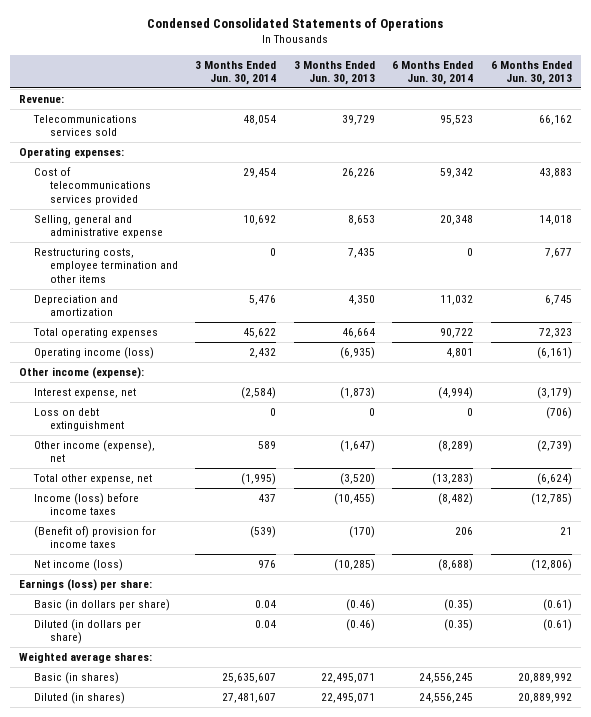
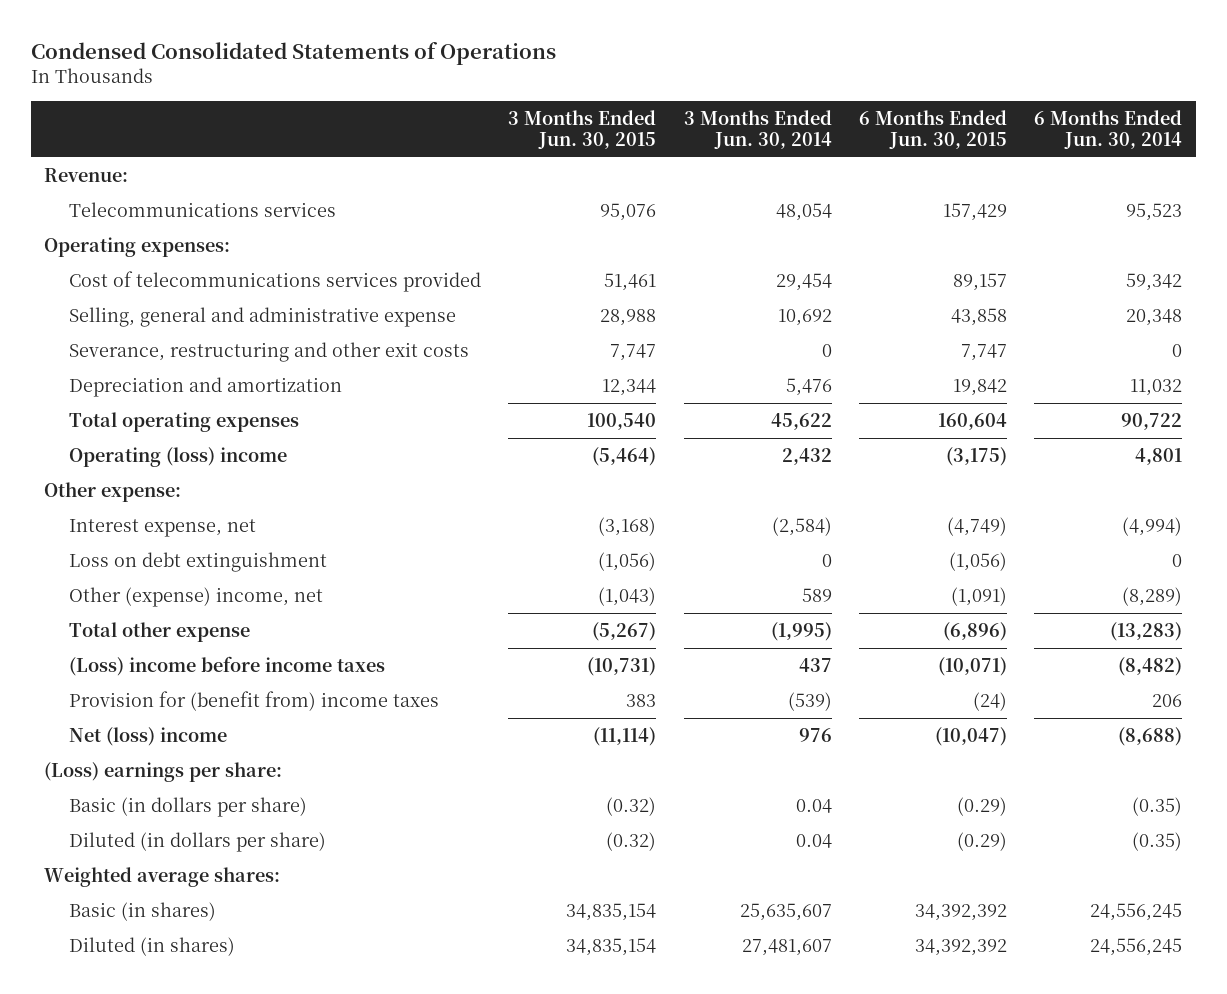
[293,60,375,85] 3 Months Ended Jun. 30, 2013 -> none
[490,60,572,85] 6 Months Ended Jun. 30, 2013 -> none
none -> [508,109,657,149] 3 Months Ended Jun. 30, 2015
none -> [859,109,1008,149] 6 Months Ended Jun. 30, 2015
[33,115,138,137] Telecommunications services sold -> [68,201,336,217] Telecommunications services
[34,248,178,283] Restructuring costs, employee termination and other items -> [68,341,469,362] Severance, restructuring and other exit costs
[34,347,155,360] Operating income (loss) -> [68,446,287,467] Operating (loss) income
[18,367,144,380] Other income (expense): -> [44,481,182,502] Other expense:
[34,440,156,463] Other income (expense), net -> [68,586,323,607] Other (expense) income, net
[33,474,153,485] Total other expense, net -> [68,621,250,642] Total other expense
[34,493,140,516] Income (loss) before income taxes -> [68,655,385,676] (Loss) income before income taxes
[34,526,157,549] (Benefit of) provision for income taxes -> [68,690,439,711] Provision for (benefit from) income taxes
[34,559,124,572] Net income (loss) -> [68,726,227,746] Net (loss) income
[18,579,152,592] Earnings (loss) per share: -> [44,761,283,782] (Loss) earnings per share:

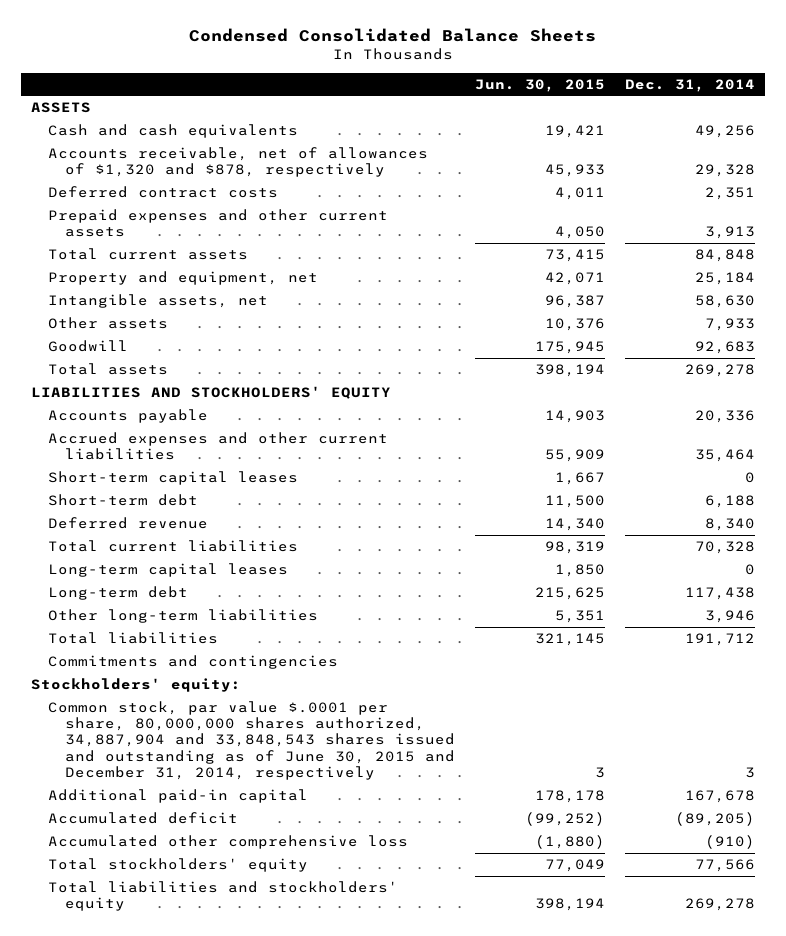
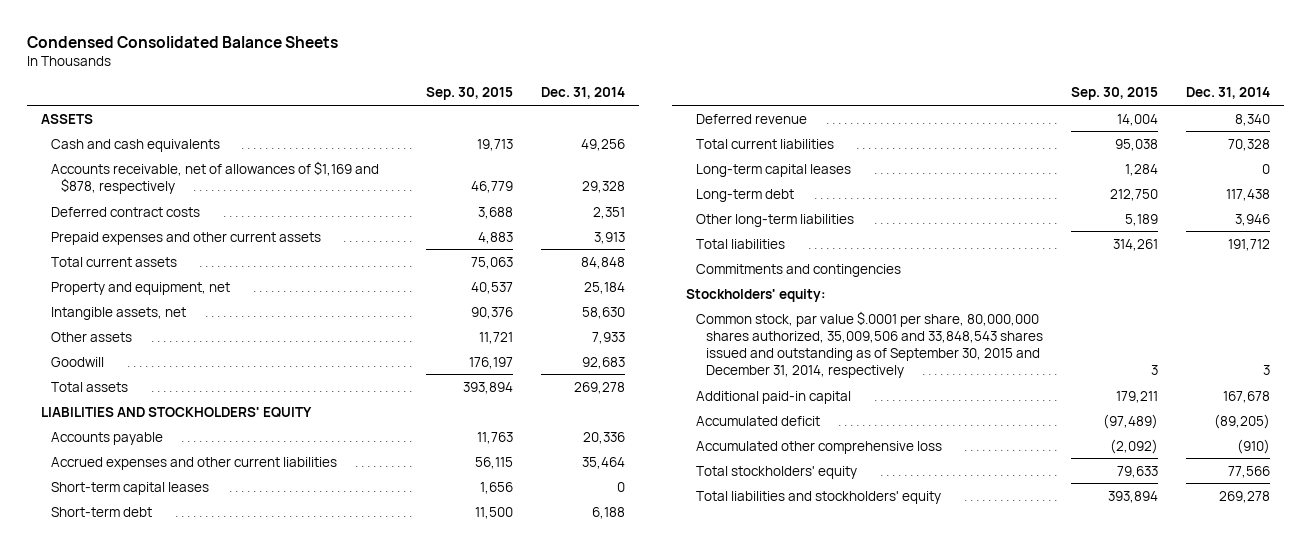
[475,78,606,92] Jun. 30, 2015 -> none
none -> [425,87,513,101] Sep. 30, 2015
[48,146,429,178] Accounts receivable, net of allowances of $1,320 and $878, respectively -> [50,160,379,194] Accounts receivable, net of allowances of $1,169 and $878, respectively
[48,700,456,780] Common stock, par value $.0001 per share, 80,000,000 shares authorized, 34,887,904 and 33,848,543 shares issued and outstanding as of June 30, 2015 and December 31, 2014, respectively -> [696,310,1044,379] Common stock, par value $.0001 per share, 80,000,000 shares authorized, 35,009,506 and 33,848,543 shares issued and outstanding as of September 30, 2015 and December 31, 2014, respectively

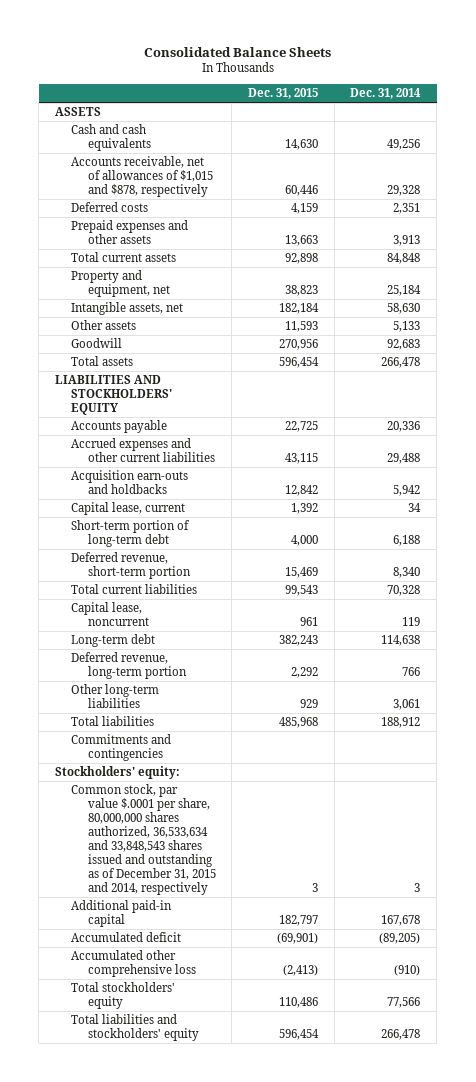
[26,35,338,48] Condensed Consolidated Balance Sheets -> [143,46,331,57] Consolidated Balance Sheets
[425,87,513,101] Sep. 30, 2015 -> none
none -> [248,88,319,100] Dec. 31, 2015
[50,160,379,194] Accounts receivable, net of allowances of $1,169 and $878, respectively -> [71,156,213,198] Accounts receivable, net of allowances of $1,015 and $878, respectively
[50,206,200,217] Deferred contract costs -> [71,202,149,213] Deferred costs
[50,231,321,245] Prepaid expenses and other current assets -> [71,220,189,245] Prepaid expenses and other assets
[591,331,625,344] 7,933 -> [393,321,421,333] 5,133
[573,381,625,394] 269,278 -> [381,357,421,369] 266,478
[50,481,209,495] Short-term capital leases -> none
[581,456,625,469] 35,464 -> [387,453,421,465] 29,488
none -> [71,470,189,495] Acquisition earn-outs and holdbacks
none -> [71,502,186,516] Capital lease, current
[50,506,152,517] Short-term debt -> [71,520,191,548] Short-term portion of long-term debt
[696,113,808,124] Deferred revenue -> [71,552,191,580] Deferred revenue, short-term portion
[696,163,852,177] Long-term capital leases -> none
none -> [71,602,149,627] Capital lease, noncurrent
[1225,188,1270,201] 117,438 -> [381,635,421,647] 114,638
none -> [71,652,187,680] Deferred revenue, long-term portion
[1234,213,1270,226] 3,946 -> [393,699,421,711] 3,061
[1227,238,1270,251] 191,712 -> [381,717,421,729] 188,912
[696,310,1044,379] Common stock, par value $.0001 per share, 80,000,000 shares authorized, 35,009,506 and 33,848,543 shares issued and outstanding as of September 30, 2015 and December 31, 2014, respectively -> [71,784,216,895] Common stock, par value $.0001 per share, 80,000,000 shares authorized, 36,533,634 and 33,848,543 shares issued and outstanding as of December 31, 2015 and 2014, respectively
[1218,490,1270,503] 269,278 -> [381,1029,421,1041] 266,478

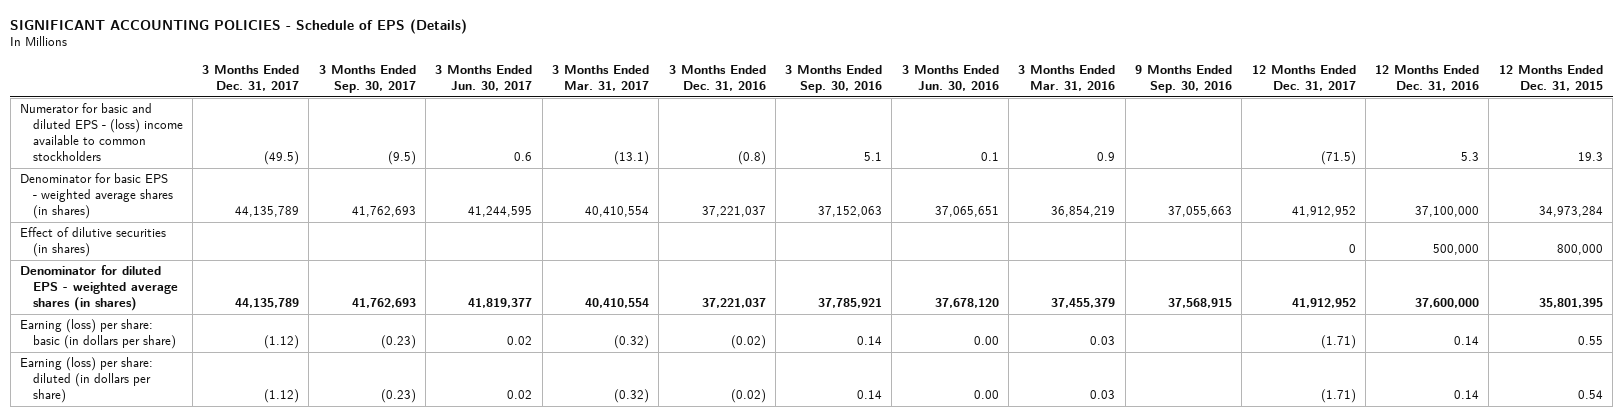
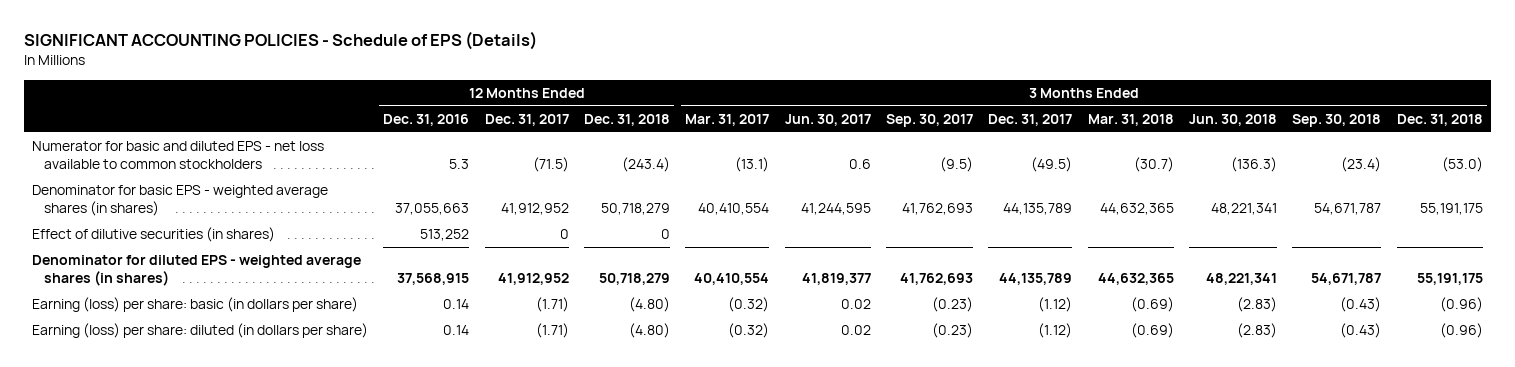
[668,65,766,91] 3 Months Ended Dec. 31, 2016 -> none
[785,65,883,93] 3 Months Ended Sep. 30, 2016 -> none
[901,65,999,91] 3 Months Ended Jun. 30, 2016 -> none
[1018,65,1116,91] 3 Months Ended Mar. 31, 2016 -> none
[1134,65,1232,93] 9 Months Ended Sep. 30, 2016 -> none
[1498,65,1603,91] 12 Months Ended Dec. 31, 2015 -> none
none -> [583,113,670,126] Dec. 31, 2018
none -> [1087,113,1174,126] Mar. 31, 2018
none -> [1189,113,1278,126] Jun. 30, 2018
none -> [1292,113,1382,127] Sep. 30, 2018
none -> [1396,113,1483,126] Dec. 31, 2018
[20,103,183,162] Numerator for basic and diluted EPS - (loss) income available to common stockholders -> [31,141,324,169] Numerator for basic and diluted EPS - net loss available to common stockholders
[1415,206,1480,218] 37,100,000 -> [395,202,470,215] 37,055,663
[1433,244,1480,256] 500,000 -> [420,229,470,242] 513,252
[1415,298,1480,309] 37,600,000 -> [397,272,470,285] 37,568,915

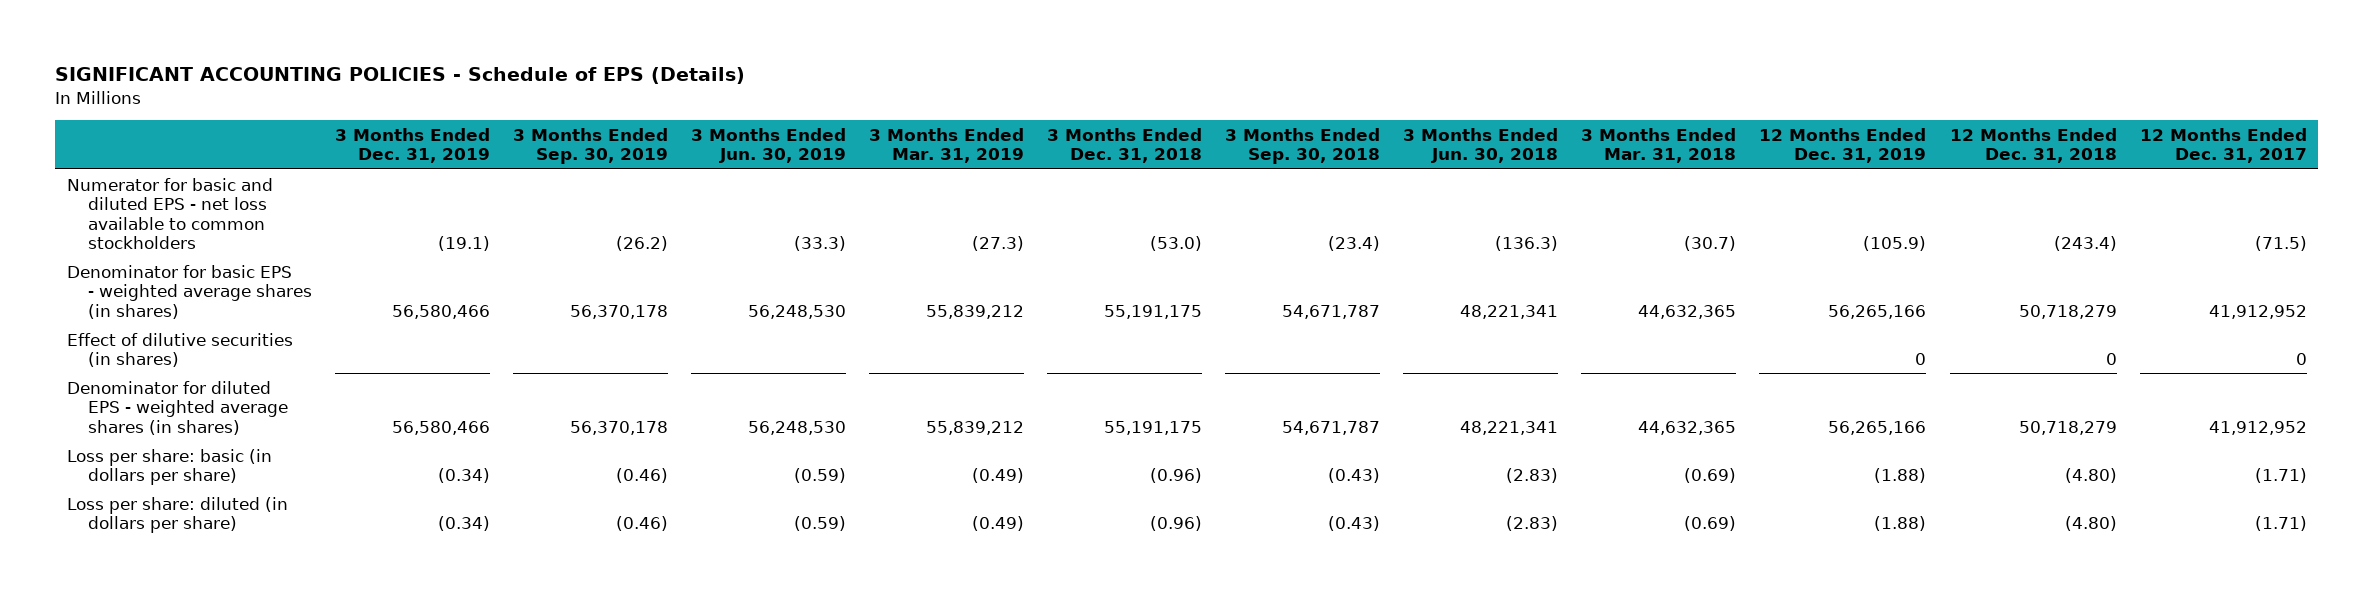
[383,113,470,126] Dec. 31, 2016 -> none
[685,113,770,126] Mar. 31, 2017 -> none
[784,113,871,126] Jun. 30, 2017 -> none
[886,113,974,127] Sep. 30, 2017 -> none
[988,113,1073,126] Dec. 31, 2017 -> none
none -> [334,127,490,164] 3 Months Ended Dec. 31, 2019
none -> [512,127,668,165] 3 Months Ended Sep. 30, 2019
none -> [691,127,847,164] 3 Months Ended Jun. 30, 2019
none -> [869,127,1025,164] 3 Months Ended Mar. 31, 2019
none -> [1759,127,1927,164] 12 Months Ended Dec. 31, 2019
[31,297,358,313] Earning (loss) per share: basic (in dollars per share) -> [67,448,273,486] Loss per share: basic (in dollars per share)
[31,323,368,339] Earning (loss) per share: diluted (in dollars per share) -> [67,496,289,534] Loss per share: diluted (in dollars per share)

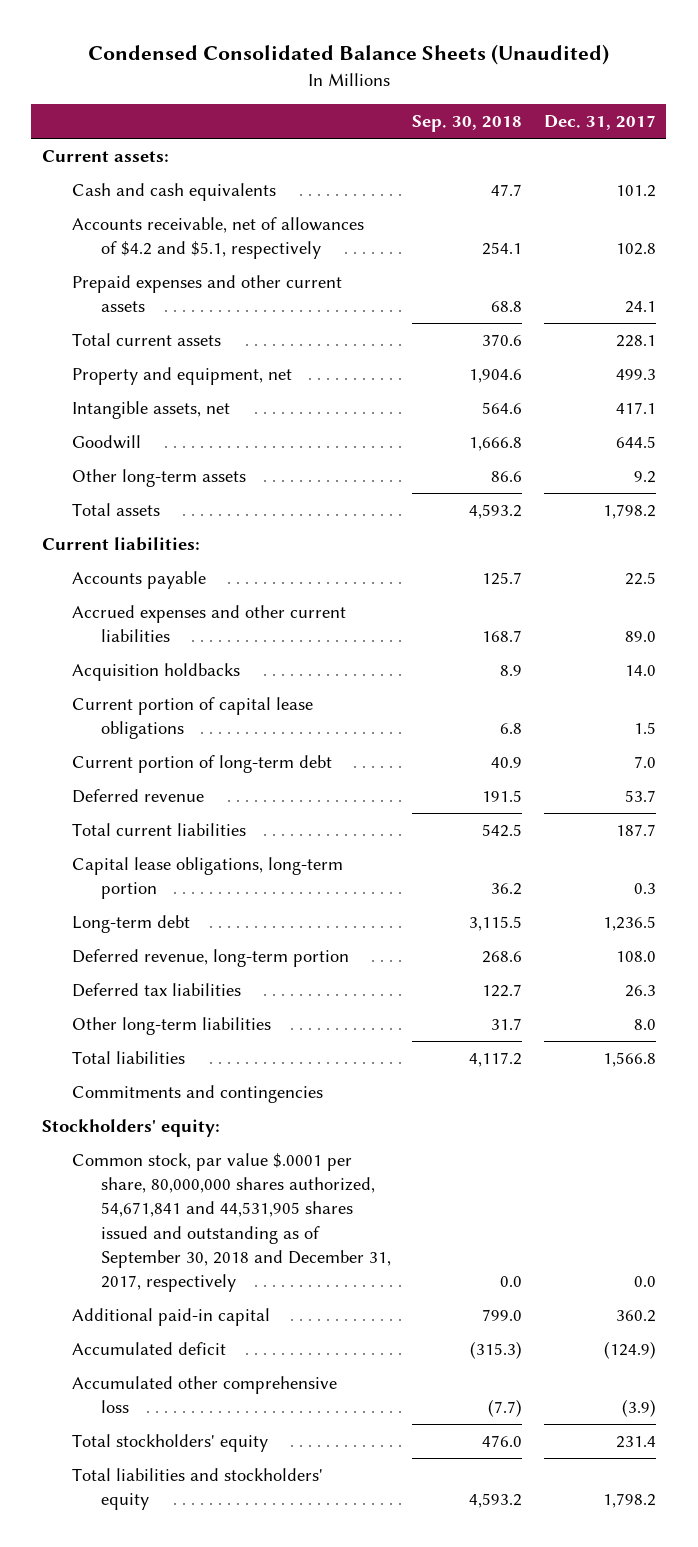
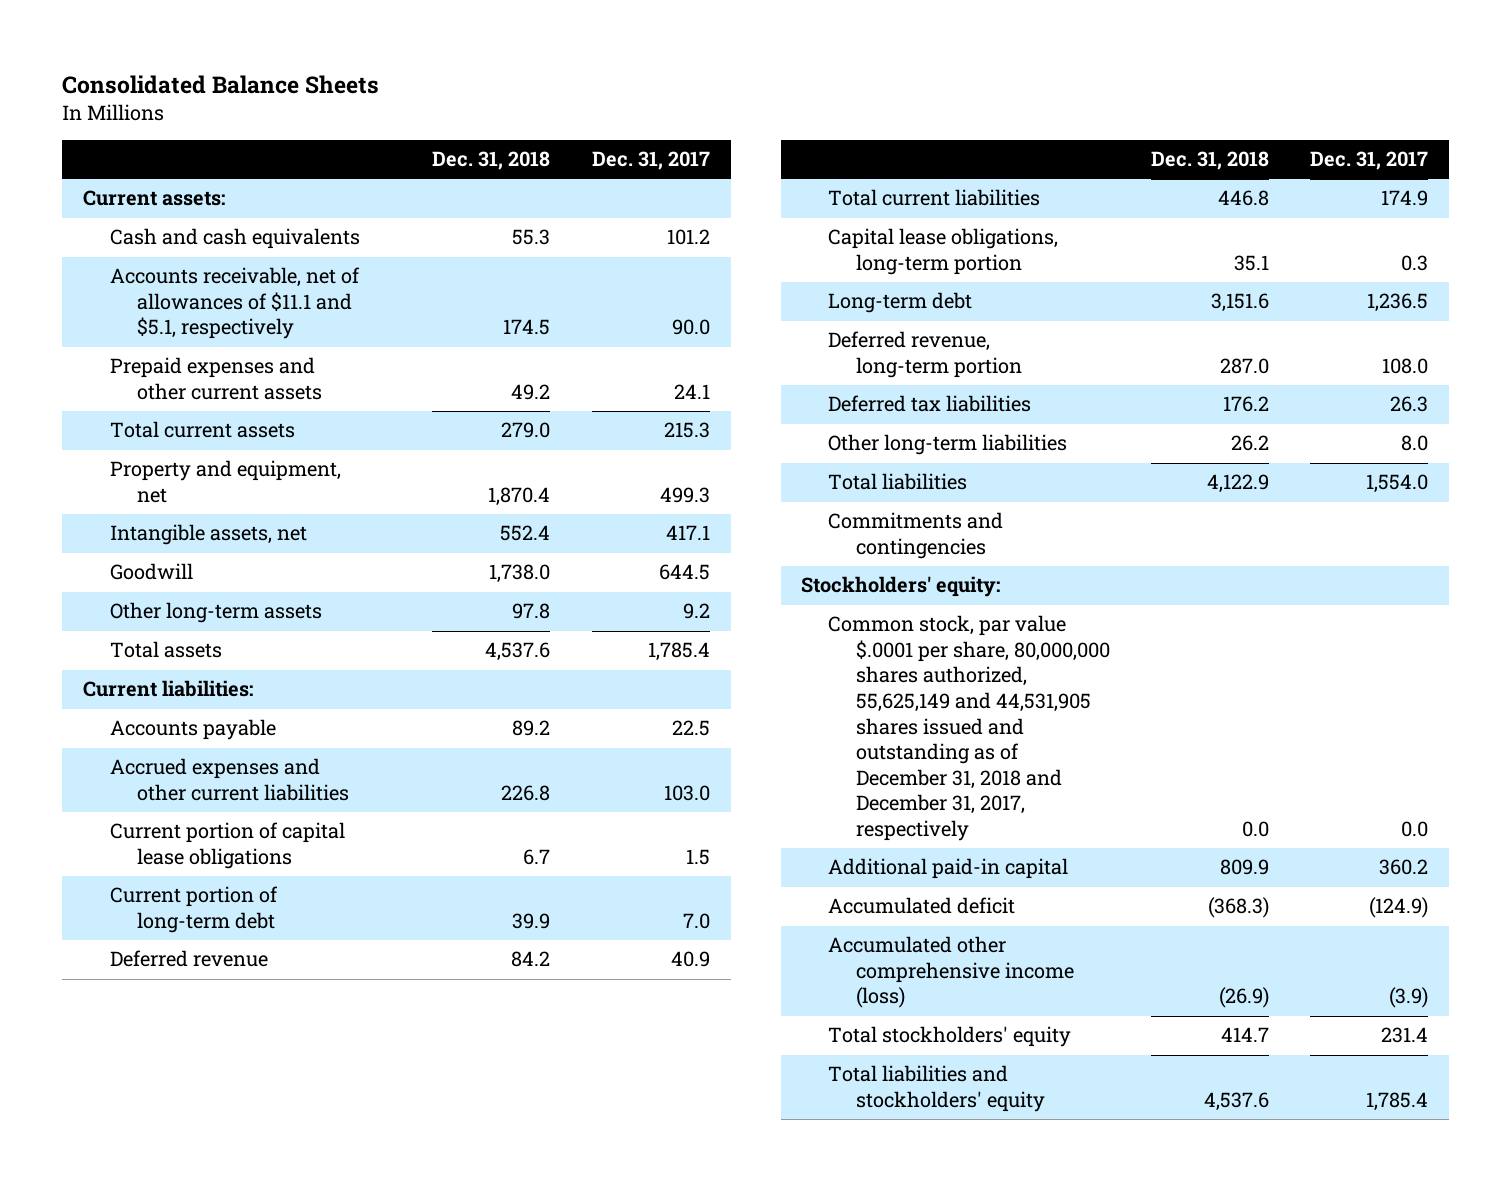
[87,44,609,66] Condensed Consolidated Balance Sheets (Unaudited) -> [61,74,379,94] Consolidated Balance Sheets
[412,115,523,133] Sep. 30, 2018 -> none
none -> [432,151,551,171] Dec. 31, 2018
[71,216,364,260] Accounts receivable, net of allowances of $4.2 and $5.1, respectively -> [109,267,360,340] Accounts receivable, net of allowances of $11.1 and $5.1, respectively
[615,243,656,256] 102.8 -> [671,319,710,336] 90.0
[615,334,656,347] 228.1 -> [663,422,710,439] 215.3
[602,503,656,519] 1,798.2 -> [647,642,710,662] 1,785.4
[71,662,240,681] Acquisition holdbacks -> none
[624,631,656,643] 89.0 -> [663,784,710,801] 103.0
[624,789,656,802] 53.7 -> [670,951,710,968] 40.9
[615,823,656,836] 187.7 -> [1381,190,1429,207] 174.9
[602,1051,656,1067] 1,566.8 -> [1366,474,1429,494] 1,554.0
[71,1152,392,1293] Common stock, par value $.0001 per share, 80,000,000 shares authorized, 54,671,841 and 44,531,905 shares issued and outstanding as of September 30, 2018 and December 31, 2017, respectively -> [828,615,1110,841] Common stock, par value $.0001 per share, 80,000,000 shares authorized, 55,625,149 and 44,531,905 shares issued and outstanding as of December 31, 2018 and December 31, 2017, respectively
[71,1375,337,1414] Accumulated other comprehensive loss -> [828,936,1074,1009] Accumulated other comprehensive income (loss)
[602,1493,656,1509] 1,798.2 -> [1366,1091,1429,1111] 1,785.4

